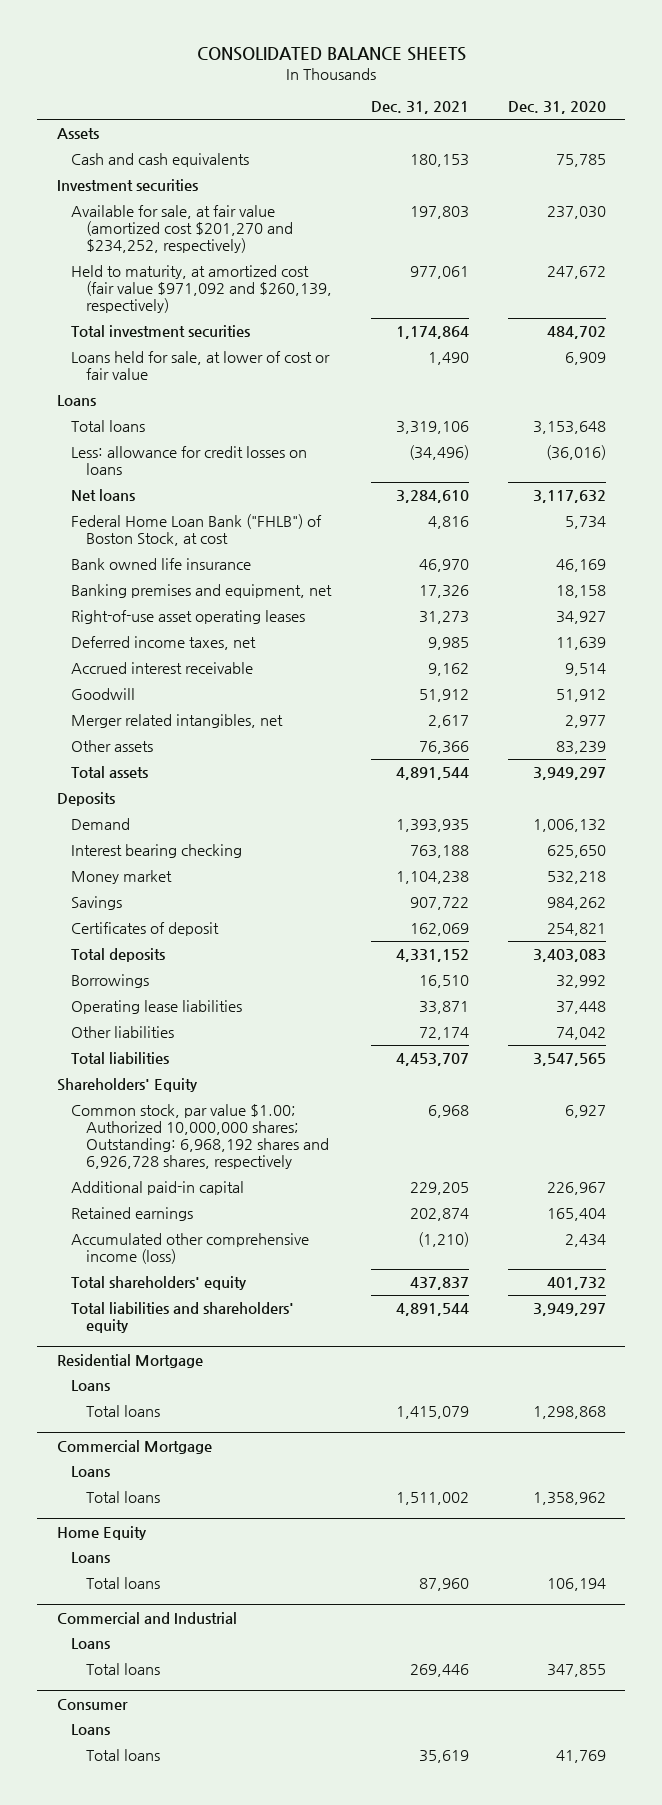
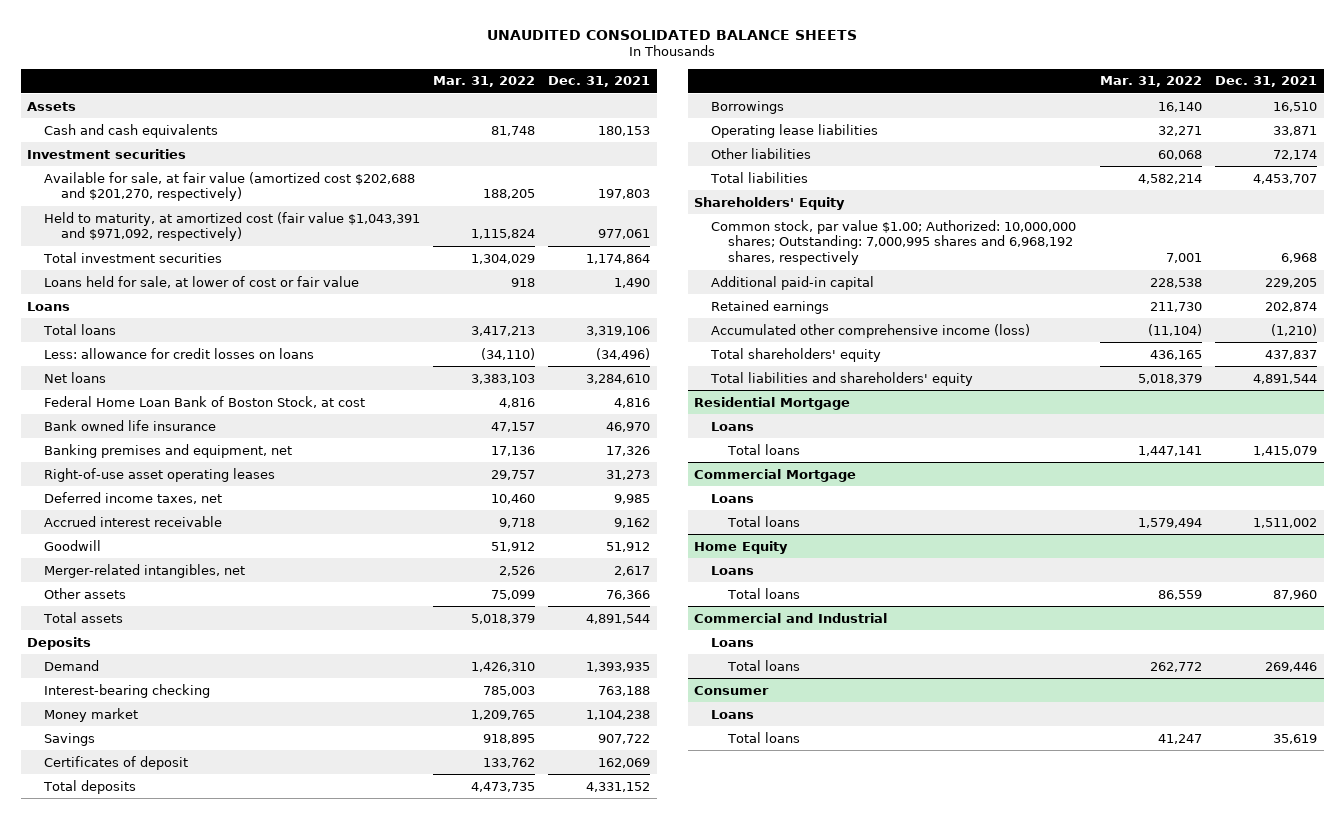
[197,47,467,62] CONSOLIDATED BALANCE SHEETS -> [487,29,858,40] UNAUDITED CONSOLIDATED BALANCE SHEETS
[507,101,606,115] Dec. 31, 2020 -> none
none -> [433,76,536,88] Mar. 31, 2022
[71,205,293,254] Available for sale, at fair value (amortized cost $201,270 and $234,252, respectively) -> [44,171,416,202] Available for sale, at fair value (amortized cost $202,688 and $201,270, respectively)
[71,265,332,314] Held to maturity, at amortized cost (fair value $971,092 and $260,139, respectively) -> [44,211,421,242] Held to maturity, at amortized cost (fair value $1,043,391 and $971,092, respectively)
[71,514,323,547] Federal Home Loan Bank ("FHLB") of Boston Stock, at cost -> [44,395,366,408] Federal Home Loan Bank of Boston Stock, at cost
[71,714,284,729] Merger related intangibles, net -> [44,563,246,578] Merger-related intangibles, net
[71,844,243,859] Interest bearing checking -> [44,683,211,698] Interest-bearing checking
[71,1104,329,1170] Common stock, par value $1.00; Authorized 10,000,000 shares; Outstanding: 6,968,192 shares and 6,926,728 shares, respectively -> [710,219,1076,266] Common stock, par value $1.00; Authorized: 10,000,000 shares; Outstanding: 7,000,995 shares and 6,968,192 shares, respectively

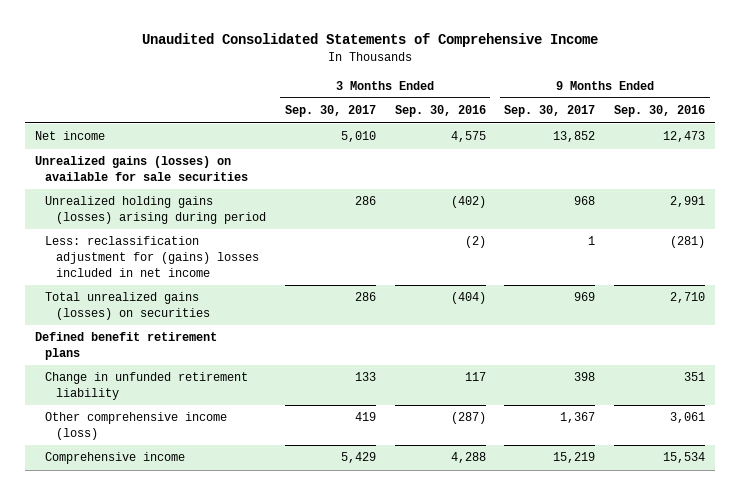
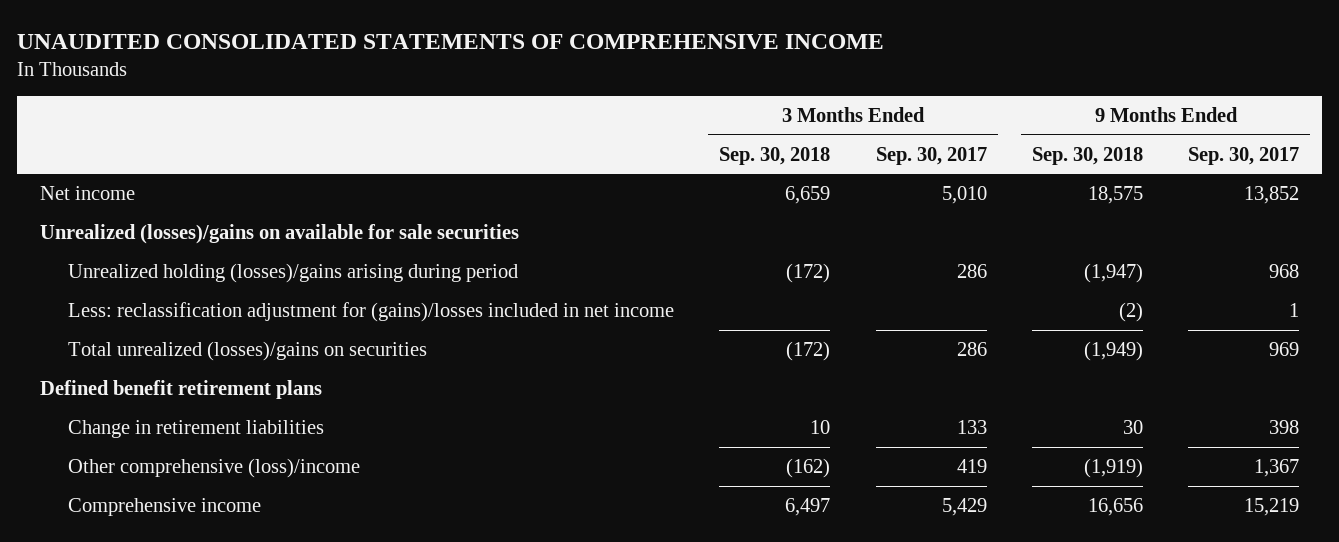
[141,33,598,48] Unaudited Consolidated Statements of Comprehensive Income -> [17,33,885,49] UNAUDITED CONSOLIDATED STATEMENTS OF COMPREHENSIVE INCOME
[394,105,486,118] Sep. 30, 2016 -> none
[614,105,706,118] Sep. 30, 2016 -> none
none -> [719,146,831,165] Sep. 30, 2018
none -> [1031,146,1143,165] Sep. 30, 2018
[34,156,249,182] Unrealized gains (losses) on available for sale securities -> [39,223,519,244] Unrealized (losses)/gains on available for sale securities
[45,196,266,225] Unrealized holding gains (losses) arising during period -> [68,262,519,283] Unrealized holding (losses)/gains arising during period
[45,236,259,277] Less: reclassification adjustment for (gains) losses included in net income -> [68,301,675,322] Less: reclassification adjustment for (gains)/losses included in net income
[45,292,210,321] Total unrealized gains (losses) on securities -> [68,340,428,361] Total unrealized (losses)/gains on securities
[45,372,249,401] Change in unfunded retirement liability -> [68,419,325,438] Change in retirement liabilities
[45,412,228,441] Other comprehensive income (loss) -> [68,457,361,478] Other comprehensive (loss)/income

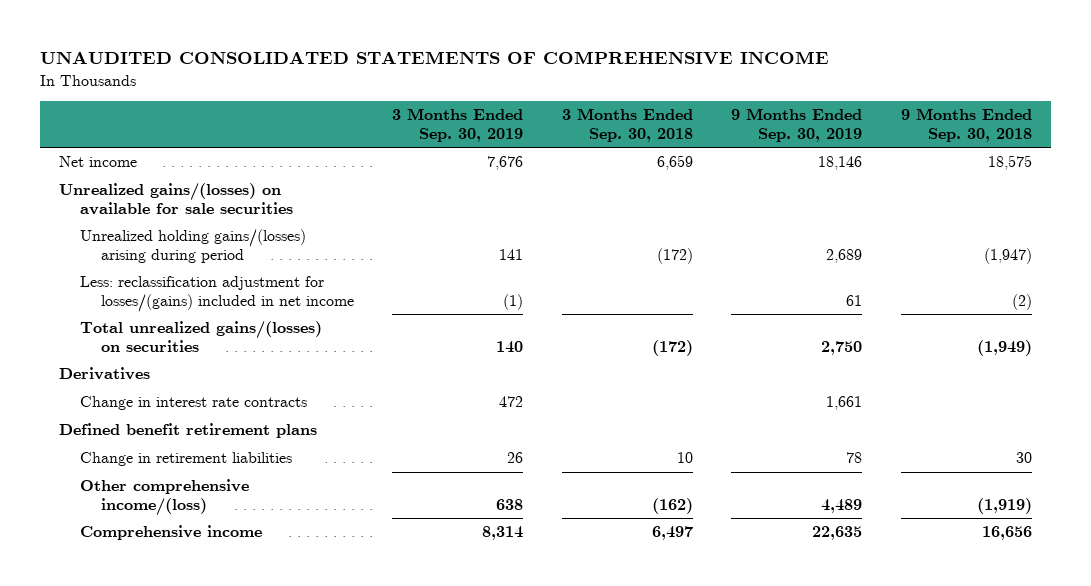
[875,146,987,165] Sep. 30, 2017 -> none
[1188,146,1300,165] Sep. 30, 2017 -> none
none -> [392,108,524,143] 3 Months Ended Sep. 30, 2019
none -> [731,108,863,143] 9 Months Ended Sep. 30, 2019
[39,223,519,244] Unrealized (losses)/gains on available for sale securities -> [59,183,294,215] Unrealized gains/(losses) on available for sale securities
[68,262,519,283] Unrealized holding (losses)/gains arising during period -> [80,229,307,263] Unrealized holding gains/(losses) arising during period
[68,301,675,322] Less: reclassification adjustment for (gains)/losses included in net income -> [80,276,354,312] Less: reclassification adjustment for losses/(gains) included in net income
[68,340,428,361] Total unrealized (losses)/gains on securities -> [80,321,323,352] Total unrealized gains/(losses) on securities
none -> [59,367,151,381] Derivatives
none -> [80,396,308,411] Change in interest rate contracts
[68,457,361,478] Other comprehensive (loss)/income -> [80,479,250,516] Other comprehensive income/(loss)

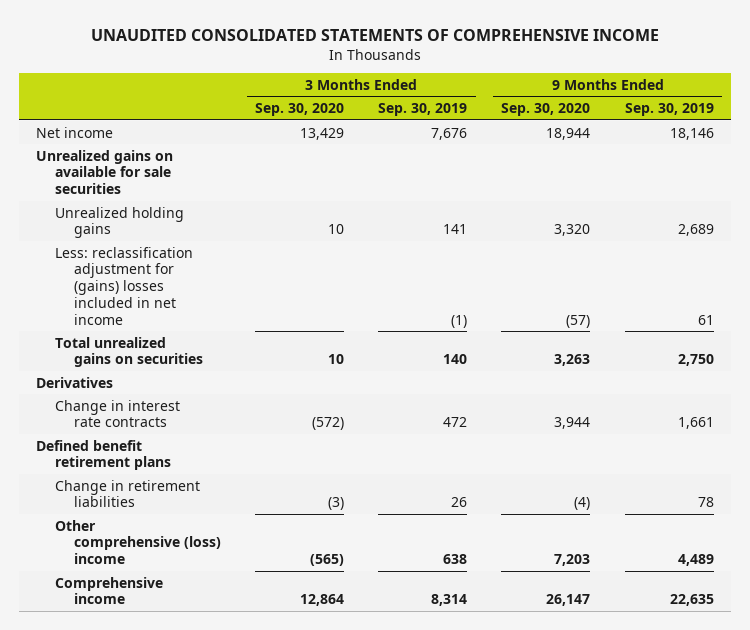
[561,108,693,143] 3 Months Ended Sep. 30, 2018 -> none
[900,108,1032,143] 9 Months Ended Sep. 30, 2018 -> none
none -> [255,103,345,117] Sep. 30, 2020
none -> [501,103,591,117] Sep. 30, 2020
[59,183,294,215] Unrealized gains/(losses) on available for sale securities -> [36,149,174,195] Unrealized gains on available for sale securities
[80,229,307,263] Unrealized holding gains/(losses) arising during period -> [55,206,185,239] Unrealized holding gains
[80,276,354,312] Less: reclassification adjustment for losses/(gains) included in net income -> [55,246,194,325] Less: reclassification adjustment for (gains) losses included in net income
[80,321,323,352] Total unrealized gains/(losses) on securities -> [55,336,203,368] Total unrealized gains on securities
[80,479,250,516] Other comprehensive income/(loss) -> [55,519,221,565] Other comprehensive (loss) income

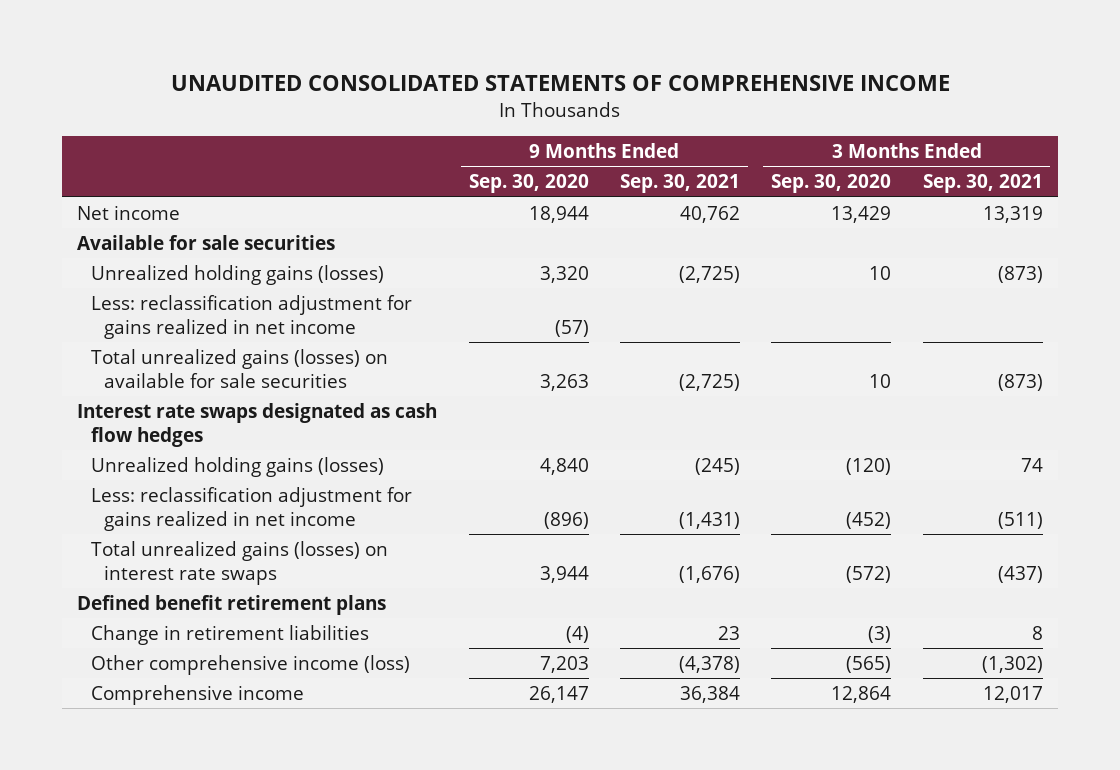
[378,103,468,117] Sep. 30, 2019 -> none
[624,103,714,117] Sep. 30, 2019 -> none
none -> [619,174,740,194] Sep. 30, 2021
none -> [922,174,1043,194] Sep. 30, 2021
[36,376,114,388] Derivatives -> none
[36,149,174,195] Unrealized gains on available for sale securities -> [77,234,336,250] Available for sale securities
[55,206,185,239] Unrealized holding gains -> [90,264,384,285] Unrealized holding gains (losses)
[55,246,194,325] Less: reclassification adjustment for (gains) losses included in net income -> [90,294,412,339] Less: reclassification adjustment for gains realized in net income
[55,336,203,368] Total unrealized gains on securities -> [90,348,388,388] Total unrealized gains (losses) on available for sale securities
none -> [77,402,438,447] Interest rate swaps designated as cash flow hedges
none -> [90,456,384,477] Unrealized holding gains (losses)
none -> [90,486,412,531] Less: reclassification adjustment for gains realized in net income
[55,399,181,428] Change in interest rate contracts -> [90,540,388,585] Total unrealized gains (losses) on interest rate swaps
[55,519,221,565] Other comprehensive (loss) income -> [90,654,410,675] Other comprehensive income (loss)

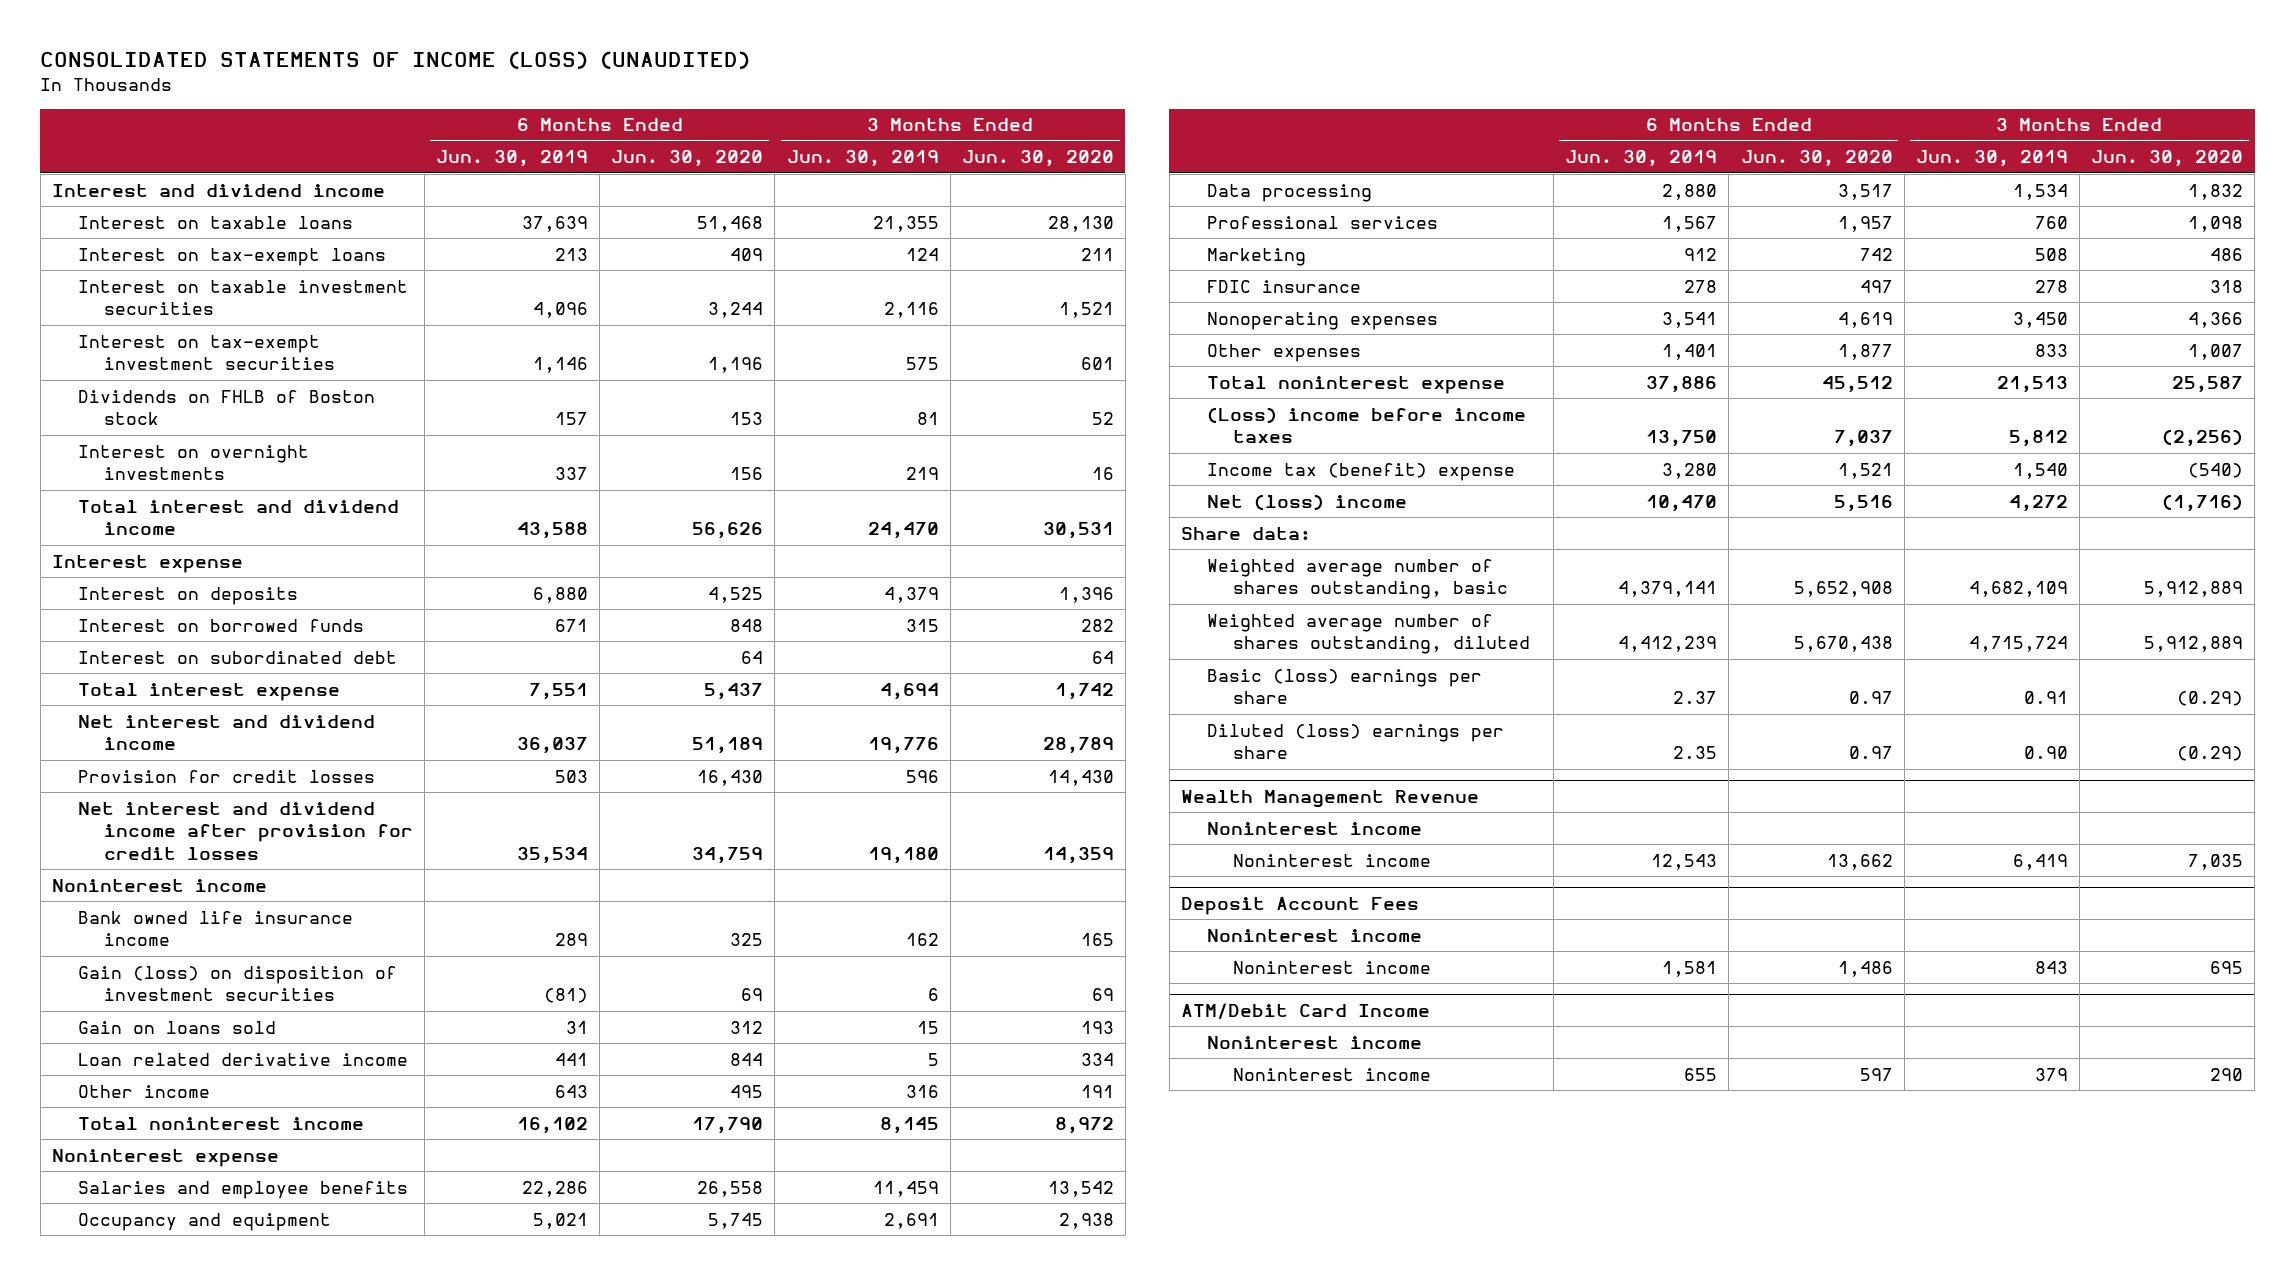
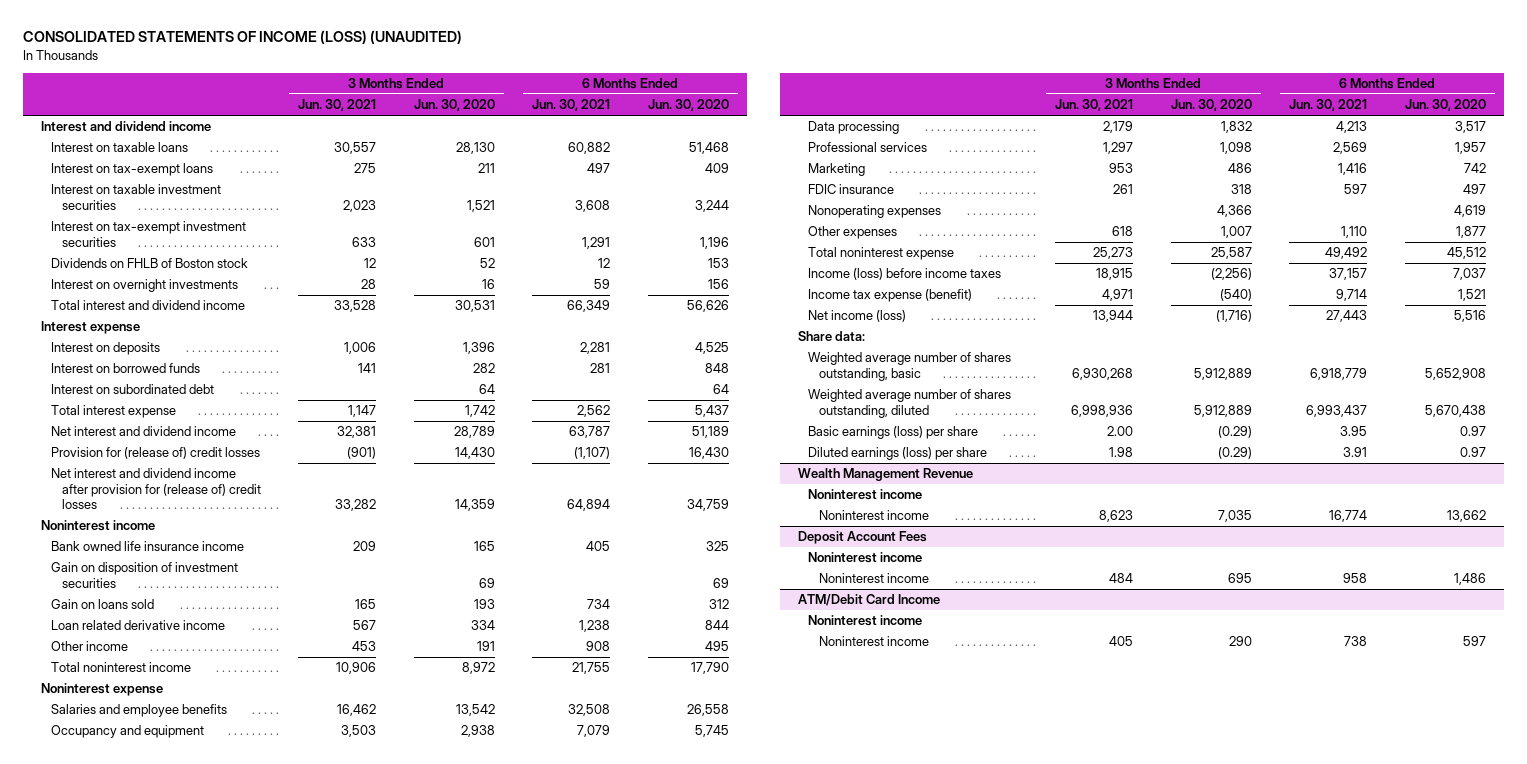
[436,150,589,168] Jun. 30, 2019 -> none
[786,150,939,168] Jun. 30, 2019 -> none
none -> [298,99,377,112] Jun. 30, 2021
none -> [532,99,611,112] Jun. 30, 2021
[77,769,375,783] Provision for credit losses -> [51,447,261,460] Provision for (release of) credit losses
[77,801,413,860] Net interest and dividend income after provision for credit losses -> [51,468,261,510] Net interest and dividend income after provision for (release of) credit losses
[77,965,397,1002] Gain (loss) on disposition of investment securities -> [51,562,239,588] Gain on disposition of investment securities
[1207,406,1527,444] (Loss) income before income taxes -> [808,268,1002,281] Income (loss) before income taxes
[1207,462,1516,481] Income tax (benefit) expense -> [808,289,973,303] Income tax expense (benefit)
[1207,493,1408,510] Net (loss) income -> [808,310,907,323] Net income (loss)
[1207,668,1483,705] Basic (loss) earnings per share -> [808,426,979,440] Basic earnings (loss) per share
[1207,723,1505,760] Diluted (loss) earnings per share -> [808,447,988,461] Diluted earnings (loss) per share

